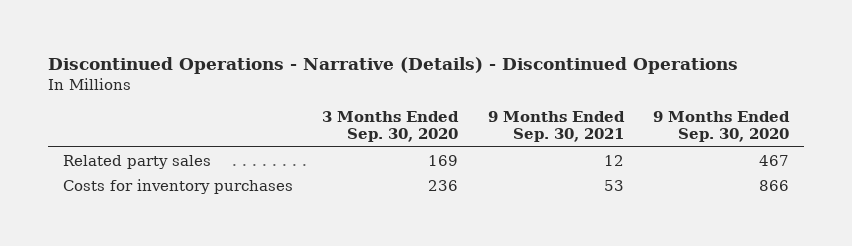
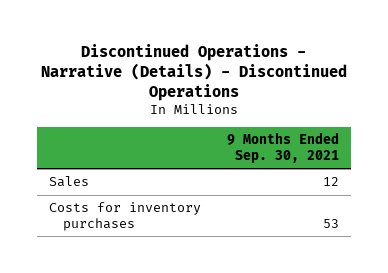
[322,111,460,143] 3 Months Ended Sep. 30, 2020 -> none
[653,111,791,143] 9 Months Ended Sep. 30, 2020 -> none
[62,154,211,169] Related party sales -> [49,176,90,188] Sales

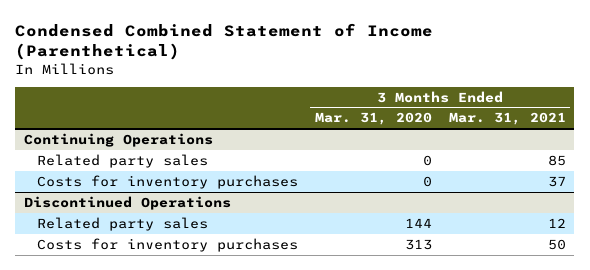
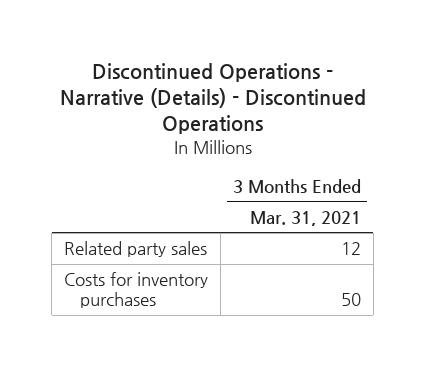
[15,22,434,60] Condensed Combined Statement of Income (Parenthetical) -> [59,63,366,135] Discontinued Operations - Narrative (Details) - Discontinued Operations
[314,112,432,126] Mar. 31, 2020 -> none
[23,132,213,147] Continuing Operations -> none
[36,153,208,168] Related party sales -> none
[36,174,298,189] Costs for inventory purchases -> none
[23,195,231,210] Discontinued Operations -> none

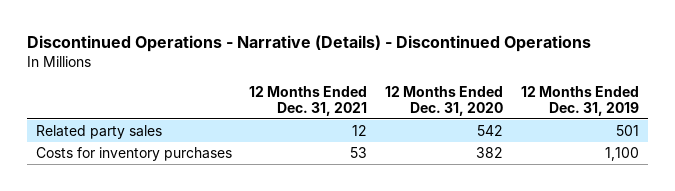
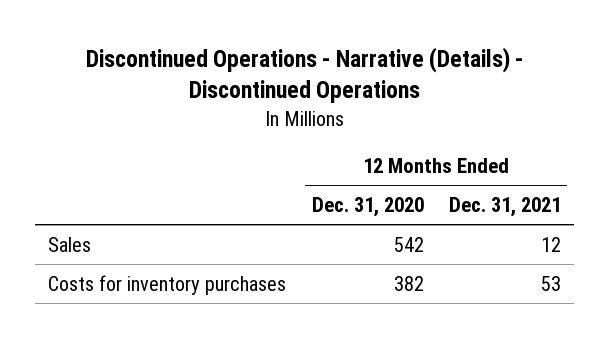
[520,85,639,116] 12 Months Ended Dec. 31, 2019 -> none
[35,124,162,139] Related party sales -> [48,236,92,252] Sales

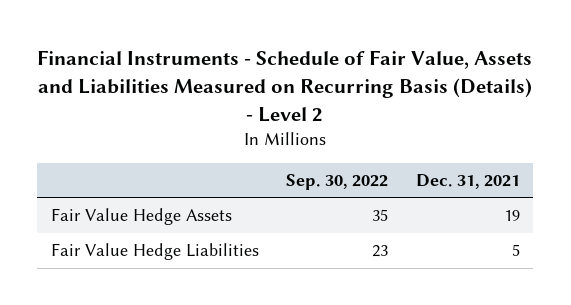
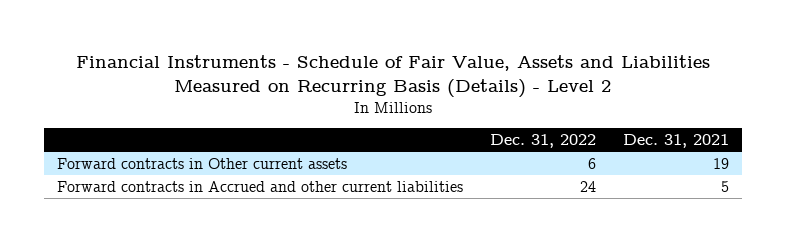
[286,173,389,190] Sep. 30, 2022 -> none
none -> [489,134,596,149] Dec. 31, 2022
[51,208,233,226] Fair Value Hedge Assets -> [57,157,348,169] Forward contracts in Other current assets
[51,243,260,261] Fair Value Hedge Liabilities -> [57,180,464,192] Forward contracts in Accrued and other current liabilities

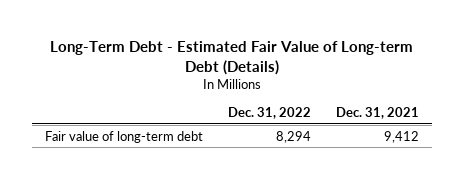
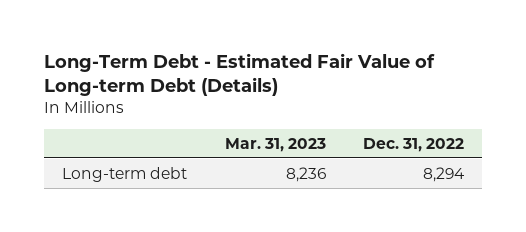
[336,107,420,120] Dec. 31, 2021 -> none
none -> [224,137,326,152] Mar. 31, 2023
[45,130,204,143] Fair value of long-term debt -> [62,166,188,182] Long-term debt

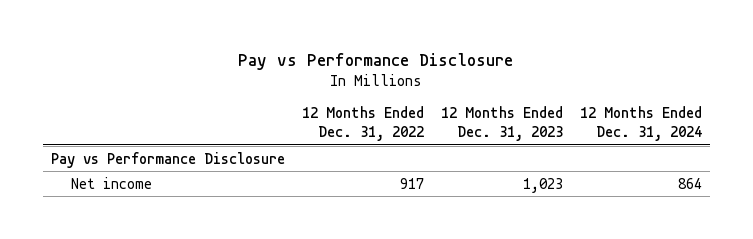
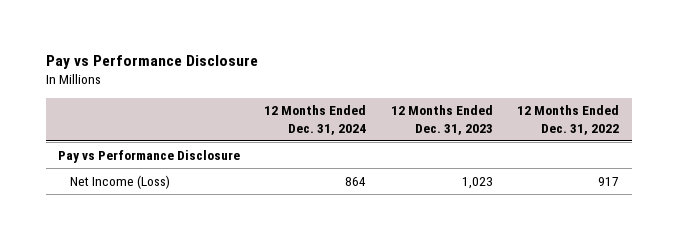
[70,176,152,189] Net income -> [70,174,171,189] Net Income (Loss)

